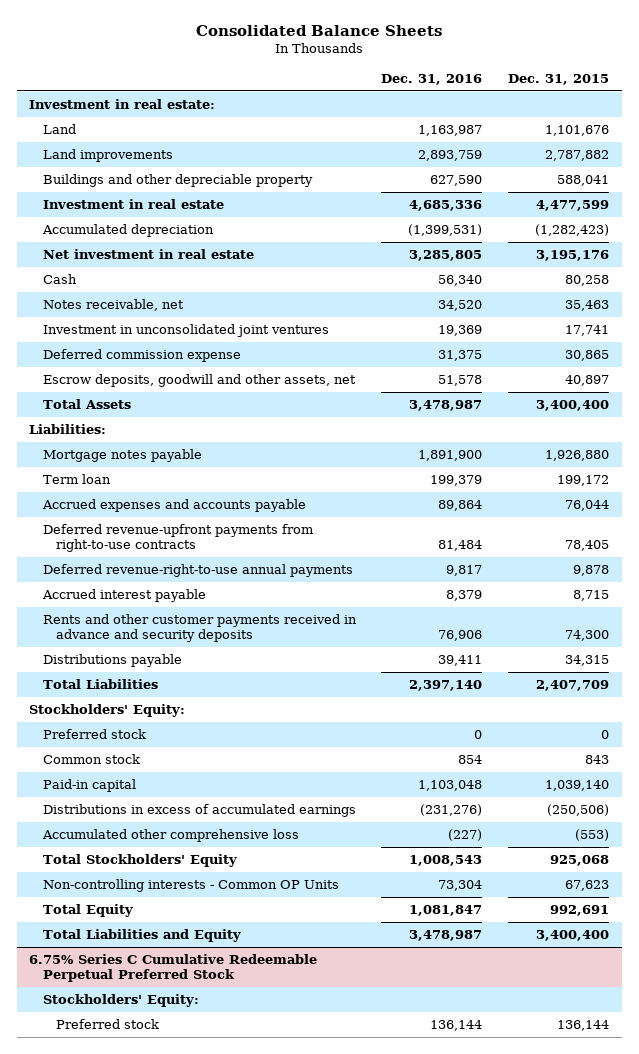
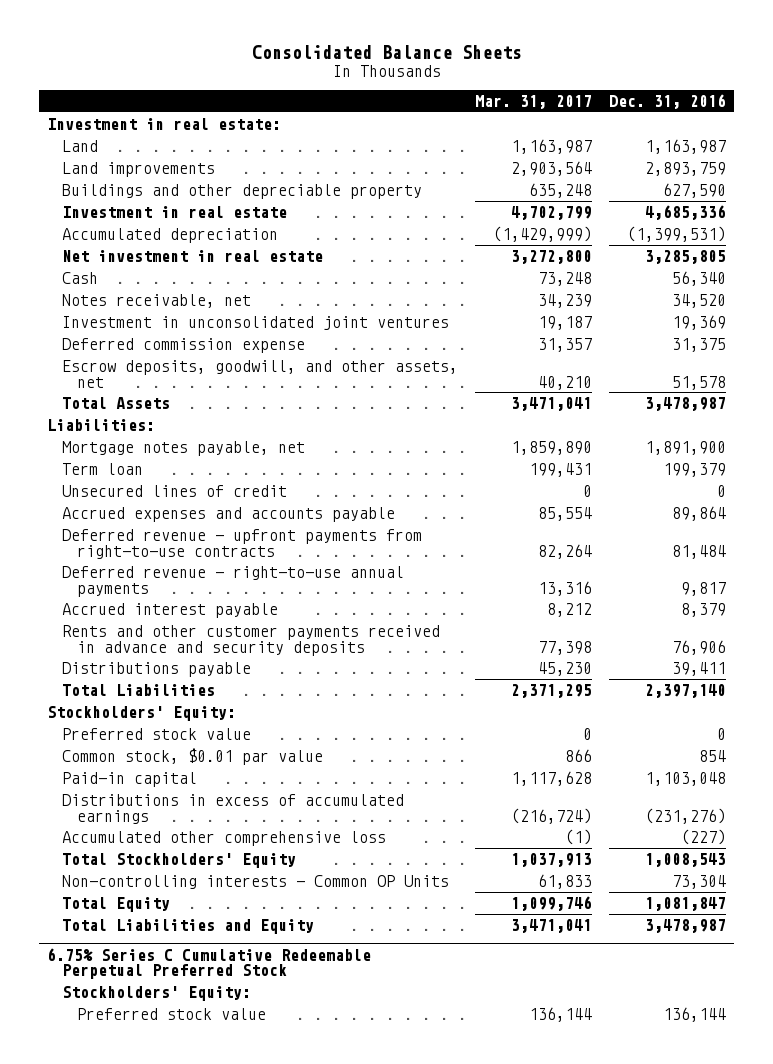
[508,73,610,85] Dec. 31, 2015 -> none
none -> [475,95,593,110] Mar. 31, 2017
[42,373,356,387] Escrow deposits, goodwill and other assets, net -> [62,359,459,388] Escrow deposits, goodwill, and other assets, net
[42,448,202,462] Mortgage notes payable -> [62,440,306,456] Mortgage notes payable, net
none -> [62,484,288,497] Unsecured lines of credit
[42,523,313,553] Deferred revenue-upfront payments from right-to-use contracts -> [62,528,423,559] Deferred revenue - upfront payments from right-to-use contracts
[42,563,353,577] Deferred revenue-right-to-use annual payments -> [62,565,405,597] Deferred revenue - right-to-use annual payments
[42,728,146,739] Preferred stock -> [62,727,252,740] Preferred stock value
[42,753,140,764] Common stock -> [62,747,324,765] Common stock, $0.01 par value
[56,1018,160,1029] Preferred stock -> [77,1007,267,1020] Preferred stock value

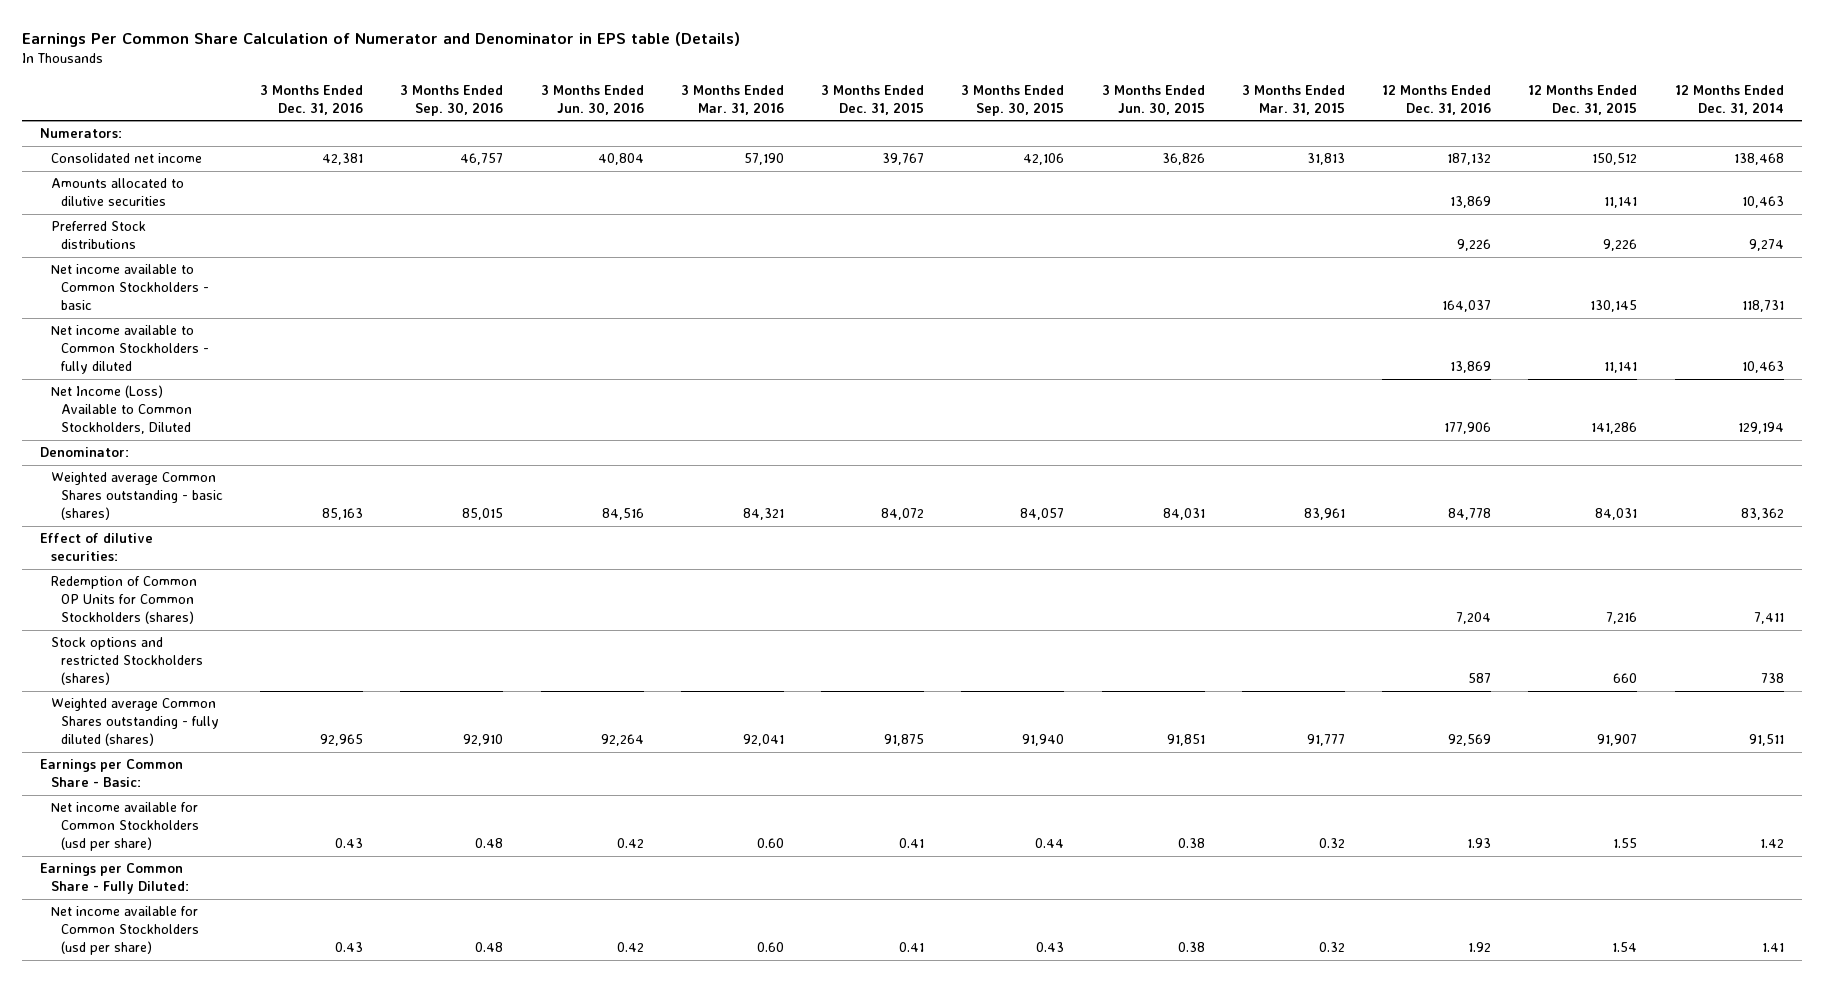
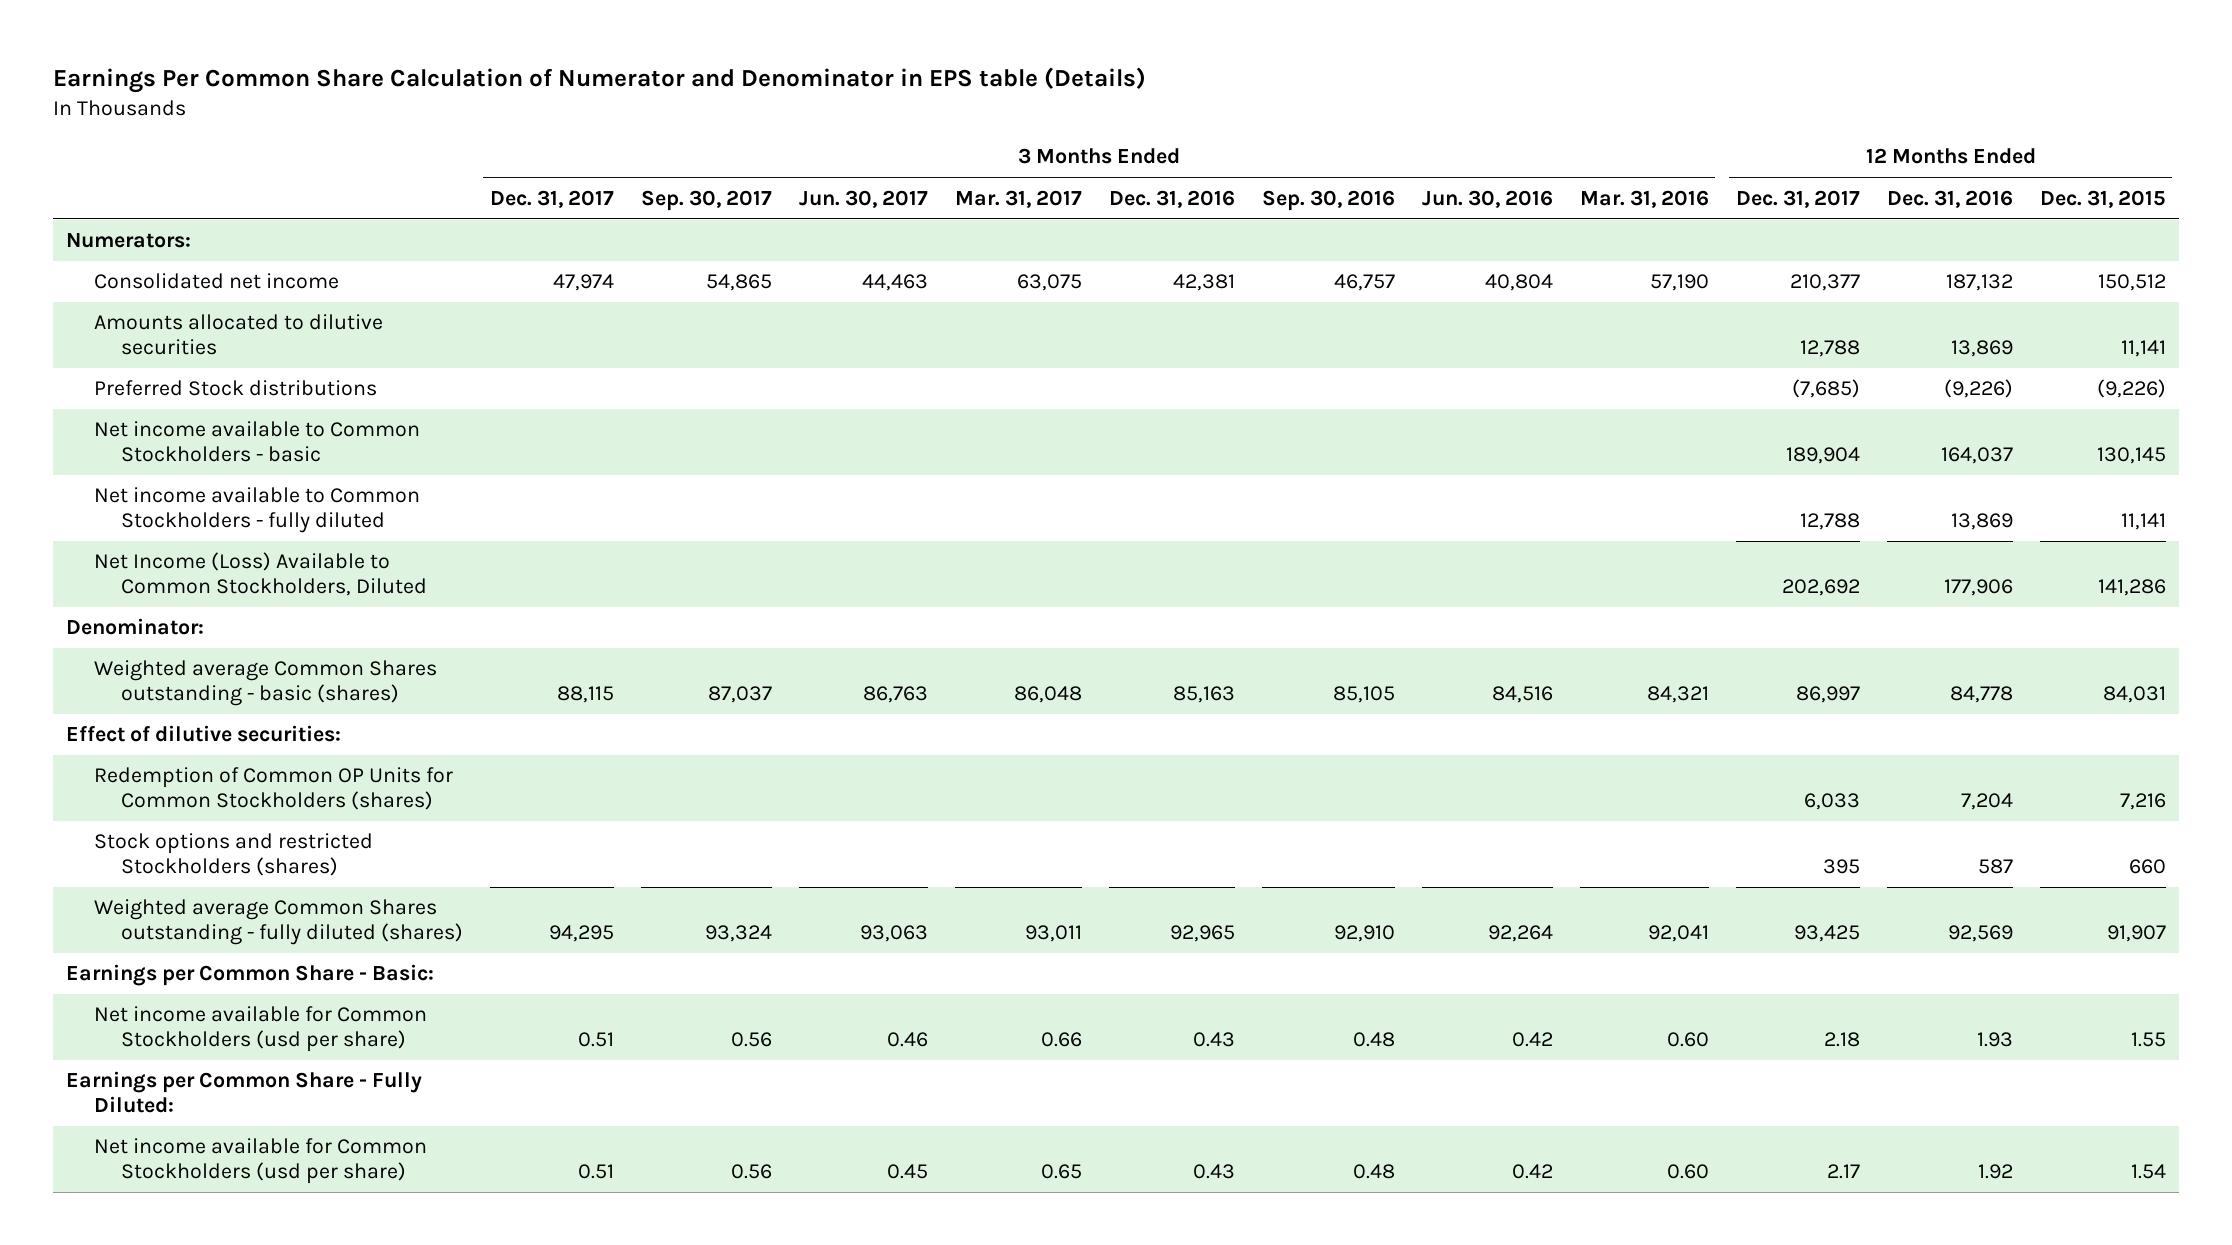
[821,84,925,115] 3 Months Ended Dec. 31, 2015 -> none
[961,84,1065,116] 3 Months Ended Sep. 30, 2015 -> none
[1101,84,1205,115] 3 Months Ended Jun. 30, 2015 -> none
[1241,84,1345,115] 3 Months Ended Mar. 31, 2015 -> none
[1674,84,1784,115] 12 Months Ended Dec. 31, 2014 -> none
none -> [490,189,615,208] Dec. 31, 2017
none -> [641,189,773,211] Sep. 30, 2017
none -> [799,189,929,208] Jun. 30, 2017
none -> [954,189,1082,208] Mar. 31, 2017
none -> [1735,189,1860,208] Dec. 31, 2017
[1457,239,1492,252] 9,226 -> [1943,379,2013,399] (9,226)
[1603,239,1638,252] 9,226 -> [2096,379,2166,399] (9,226)
[462,508,504,521] 85,015 -> [1332,685,1395,703] 85,105

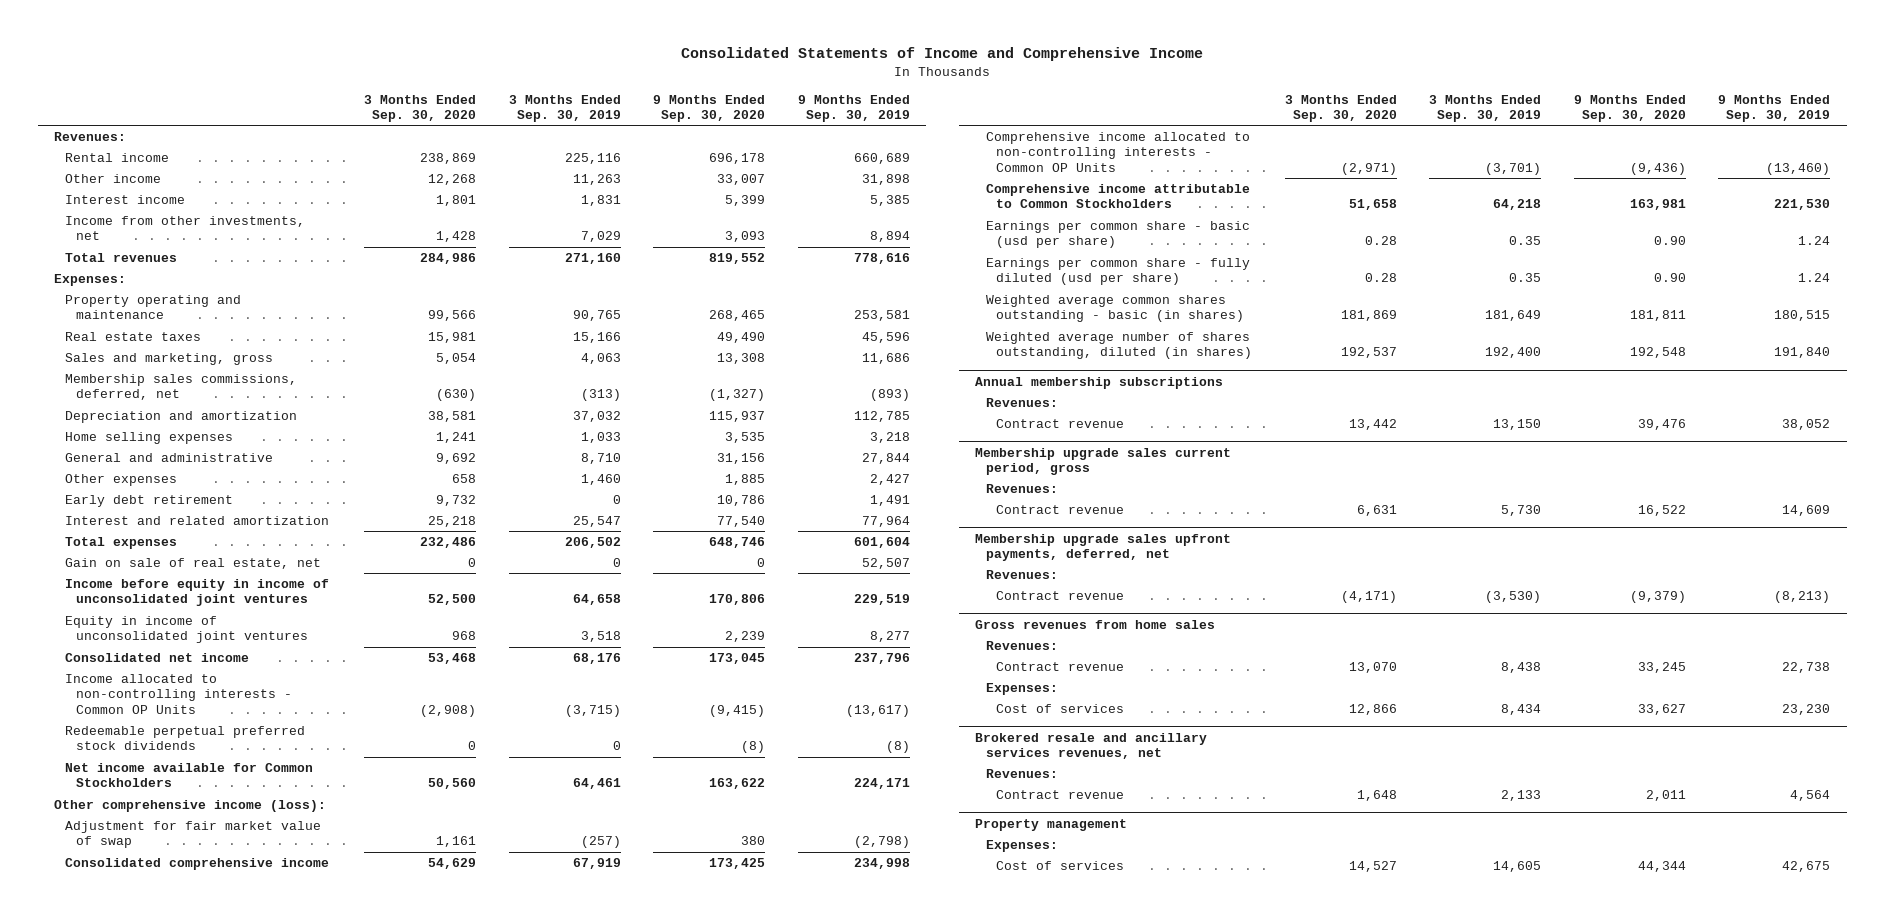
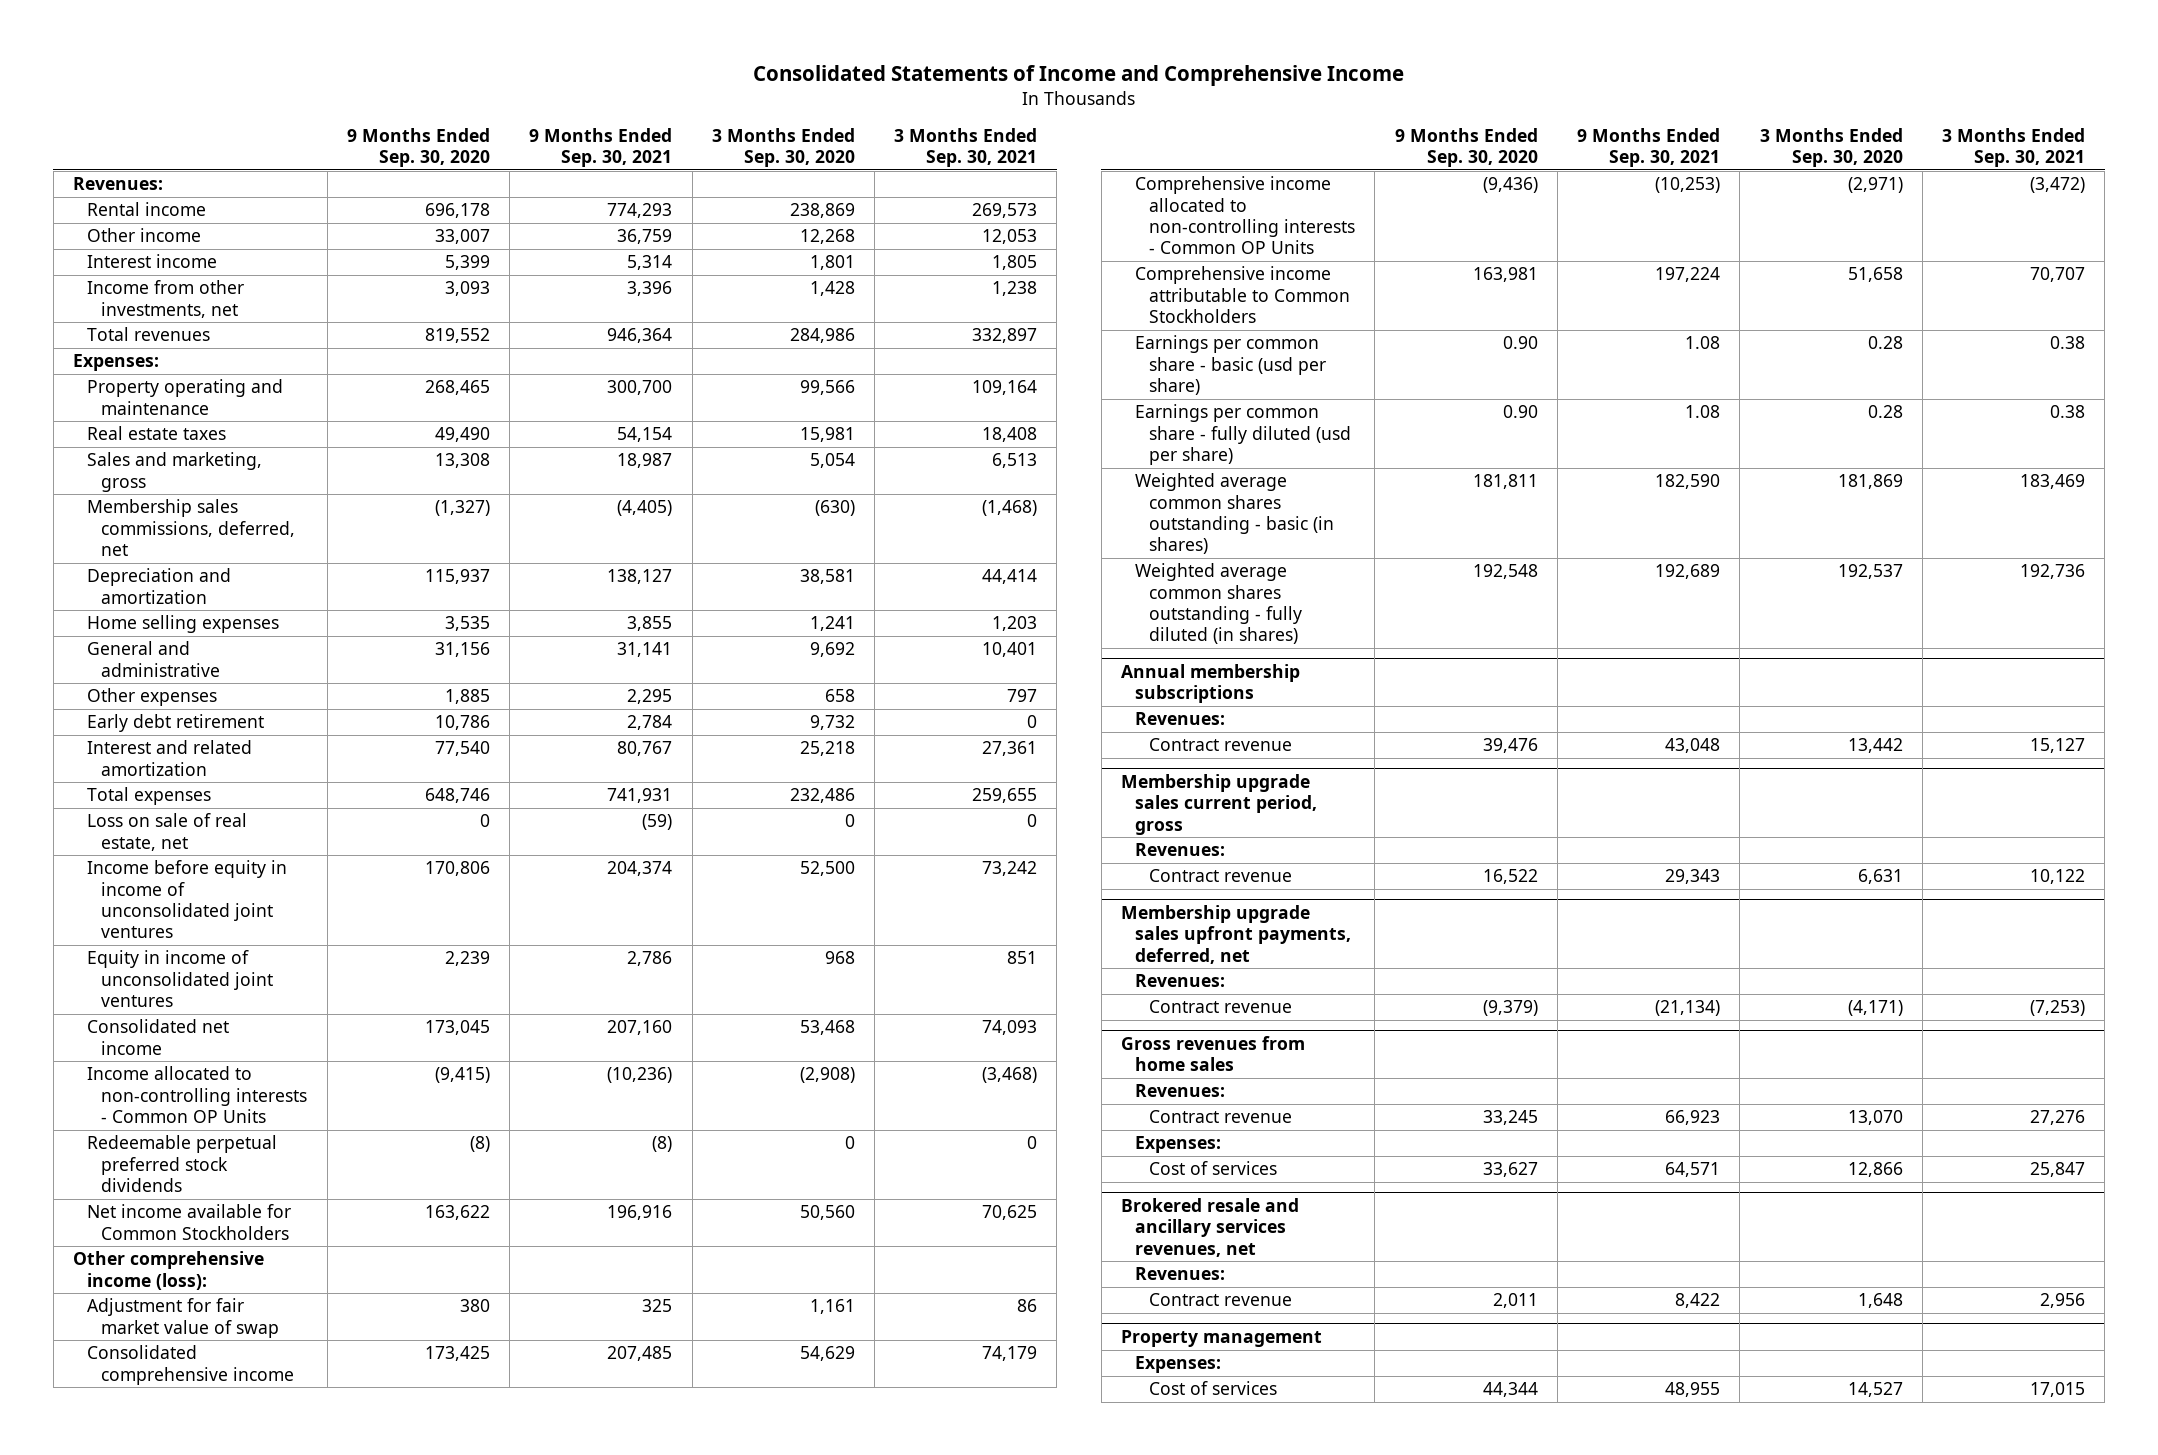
[508,94,621,123] 3 Months Ended Sep. 30, 2019 -> none
[797,94,910,123] 9 Months Ended Sep. 30, 2019 -> none
none -> [529,127,673,168] 9 Months Ended Sep. 30, 2021
none -> [894,127,1038,168] 3 Months Ended Sep. 30, 2021
[65,557,322,569] Gain on sale of real estate, net -> [87,813,248,851] Loss on sale of real estate, net
[985,331,1253,360] Weighted average number of shares outstanding, diluted (in shares) -> [1135,563,1303,645] Weighted average common shares outstanding - fully diluted (in shares)

